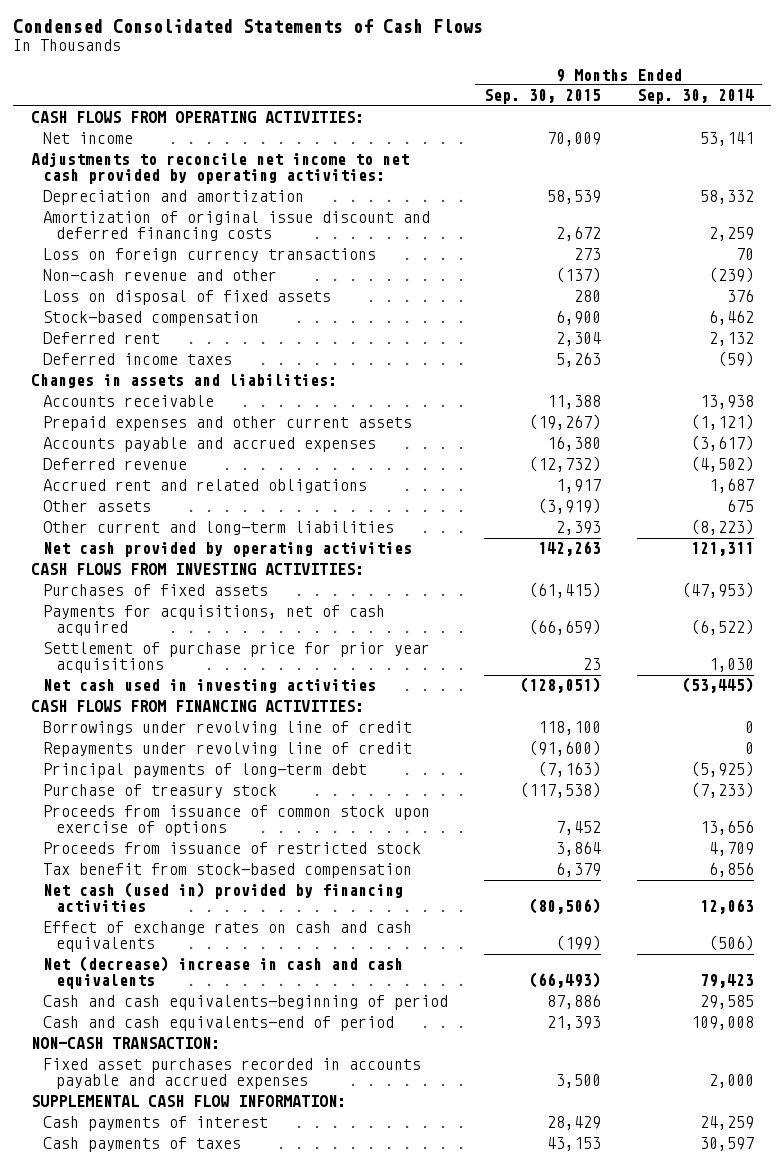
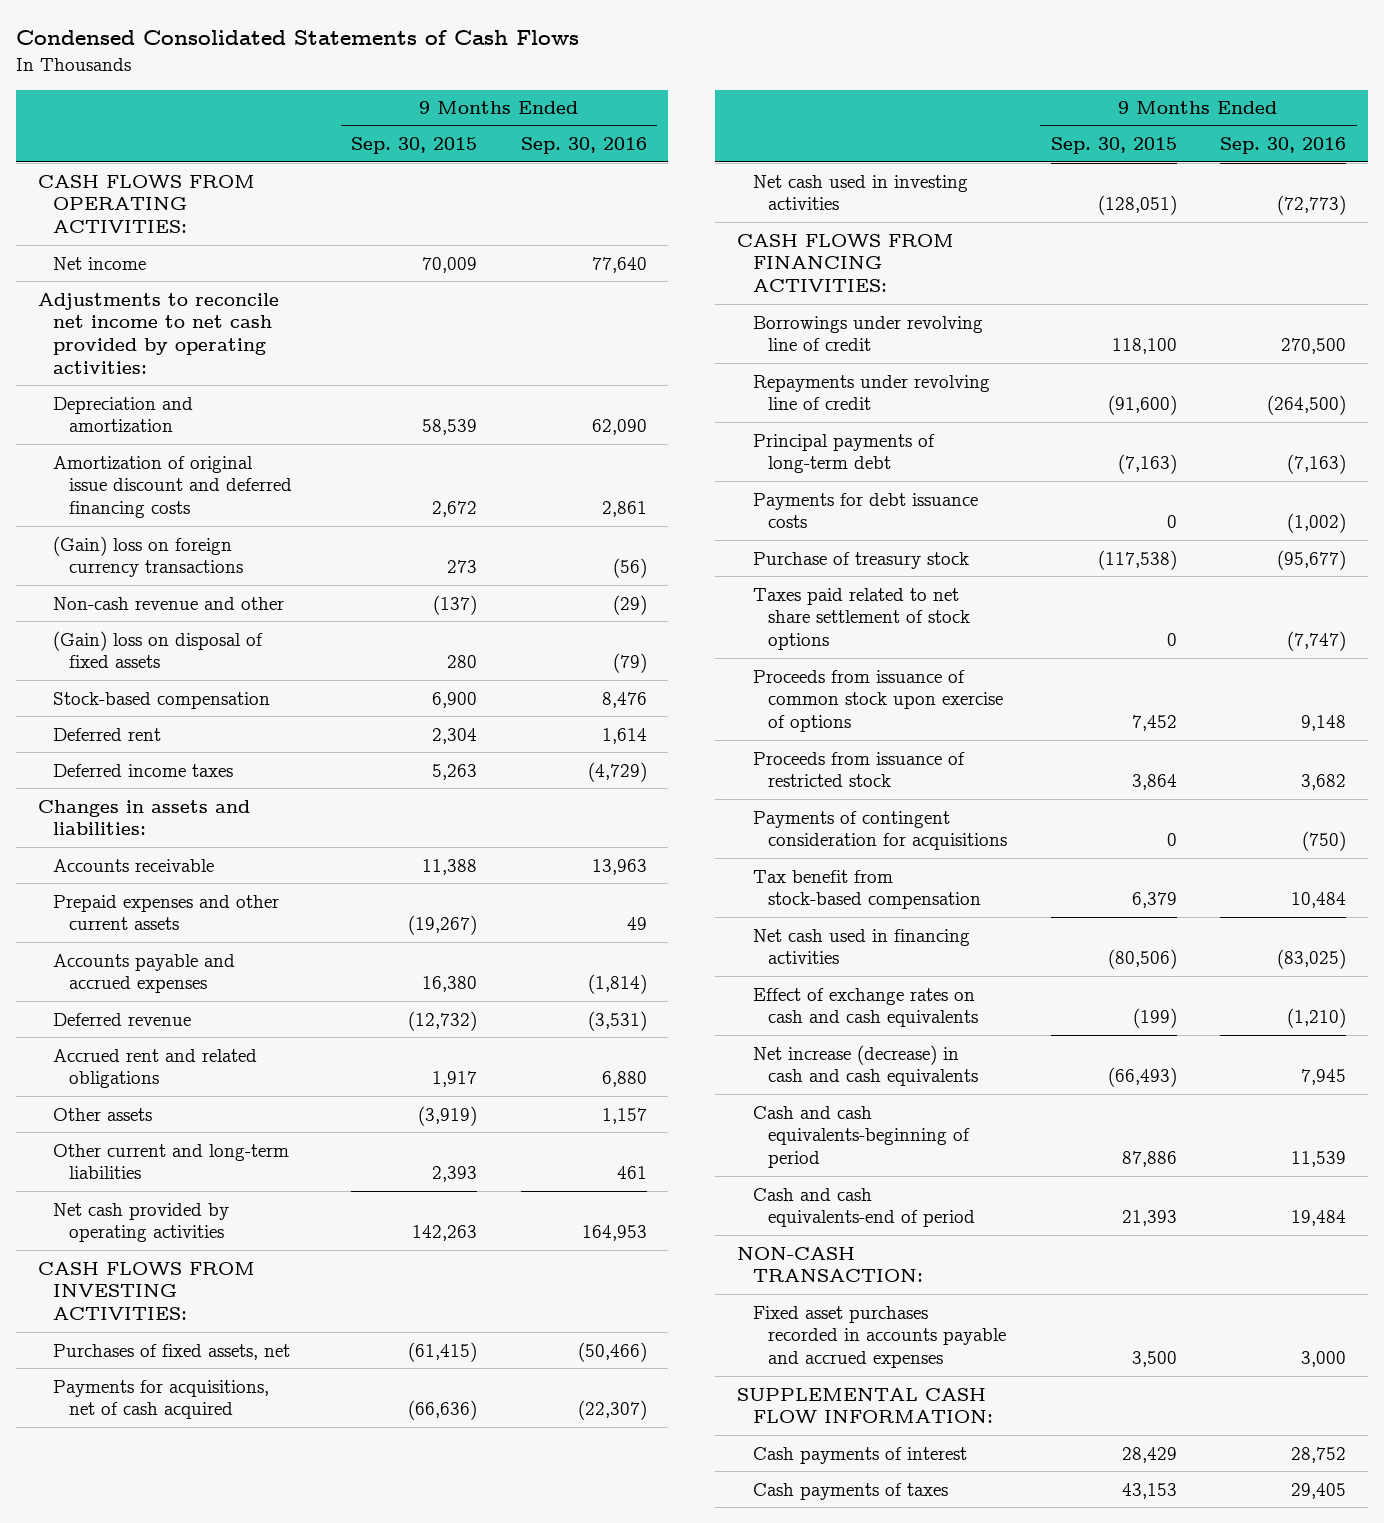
[636,89,754,105] Sep. 30, 2014 -> none
none -> [520,137,647,155] Sep. 30, 2016
[43,248,377,263] Loss on foreign currency transactions -> [53,535,244,578] (Gain) loss on foreign currency transactions
[43,290,332,306] Loss on disposal of fixed assets -> [53,630,264,669] (Gain) loss on disposal of fixed assets
[43,642,431,674] Settlement of purchase price for prior year acquisitions -> none
[43,584,269,597] Purchases of fixed assets -> [53,1343,291,1360] Purchases of fixed assets, net
[528,619,601,636] (66,659) -> [408,1400,478,1421] (66,636)
none -> [752,492,978,529] Payments for debt issuance costs
none -> [752,587,971,651] Taxes paid related to net share settlement of stock options
none -> [752,810,1008,851] Payments of contingent consideration for acquisitions
[43,882,404,913] Net cash (used in) provided by financing activities -> [752,928,970,965] Net cash used in financing activities
[43,956,404,990] Net (decrease) increase in cash and cash equivalents -> [752,1044,979,1087] Net increase (decrease) in cash and cash equivalents

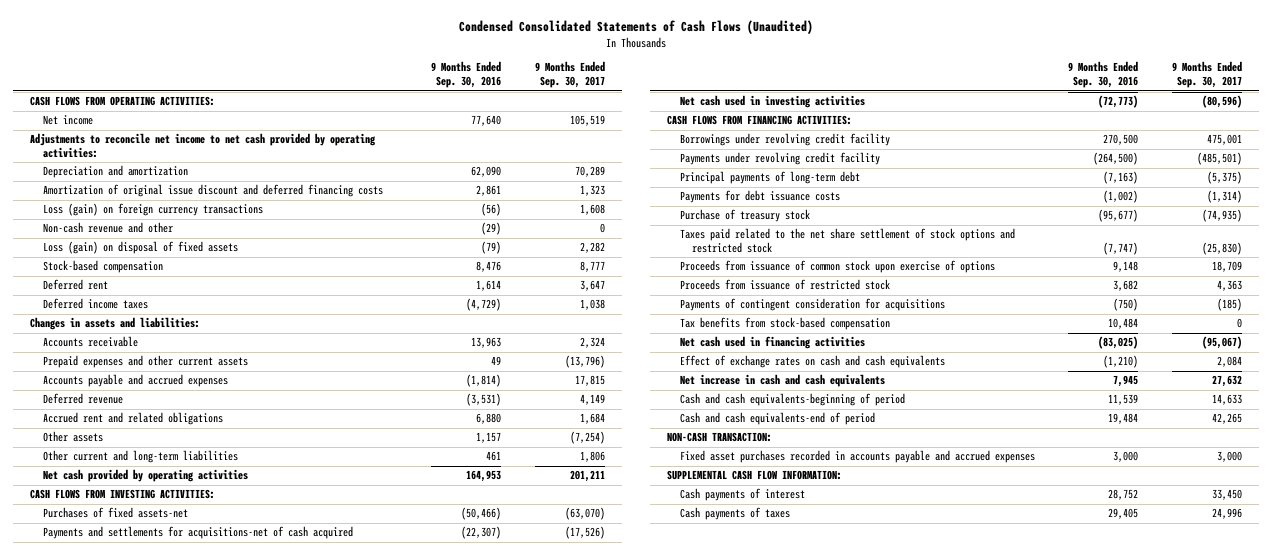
[16,30,580,46] Condensed Consolidated Statements of Cash Flows -> [458,20,813,35] Condensed Consolidated Statements of Cash Flows (Unaudited)
[351,137,478,155] Sep. 30, 2015 -> none
none -> [534,61,605,89] 9 Months Ended Sep. 30, 2017
[53,535,244,578] (Gain) loss on foreign currency transactions -> [42,203,263,217] Loss (gain) on foreign currency transactions
[53,630,264,669] (Gain) loss on disposal of fixed assets -> [42,241,238,255] Loss (gain) on disposal of fixed assets
[53,1343,291,1360] Purchases of fixed assets, net -> [42,507,188,519] Purchases of fixed assets-net
[53,1379,270,1420] Payments for acquisitions, net of cash acquired -> [42,526,353,540] Payments and settlements for acquisitions-net of cash acquired
[752,315,983,352] Borrowings under revolving line of credit -> [679,133,890,147] Borrowings under revolving credit facility
[752,374,990,411] Repayments under revolving line of credit -> [679,152,880,166] Payments under revolving credit facility
[752,587,971,651] Taxes paid related to net share settlement of stock options -> [679,228,1015,254] Taxes paid related to the net share settlement of stock options and restricted stock
[752,869,982,910] Tax benefit from stock-based compensation -> [679,317,890,331] Tax benefits from stock-based compensation
[752,1044,979,1087] Net increase (decrease) in cash and cash equivalents -> [679,374,885,388] Net increase in cash and cash equivalents

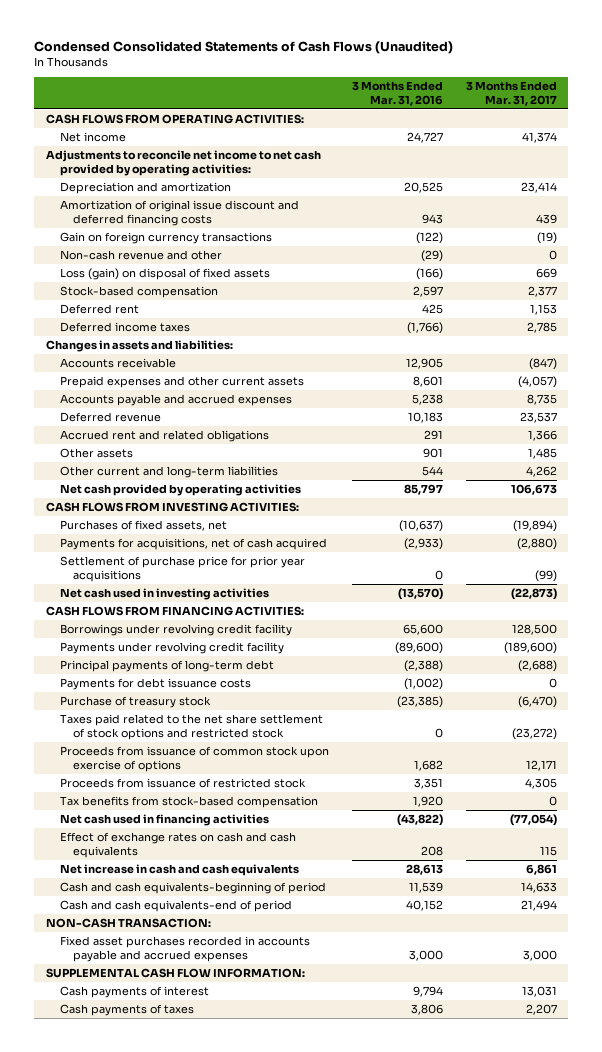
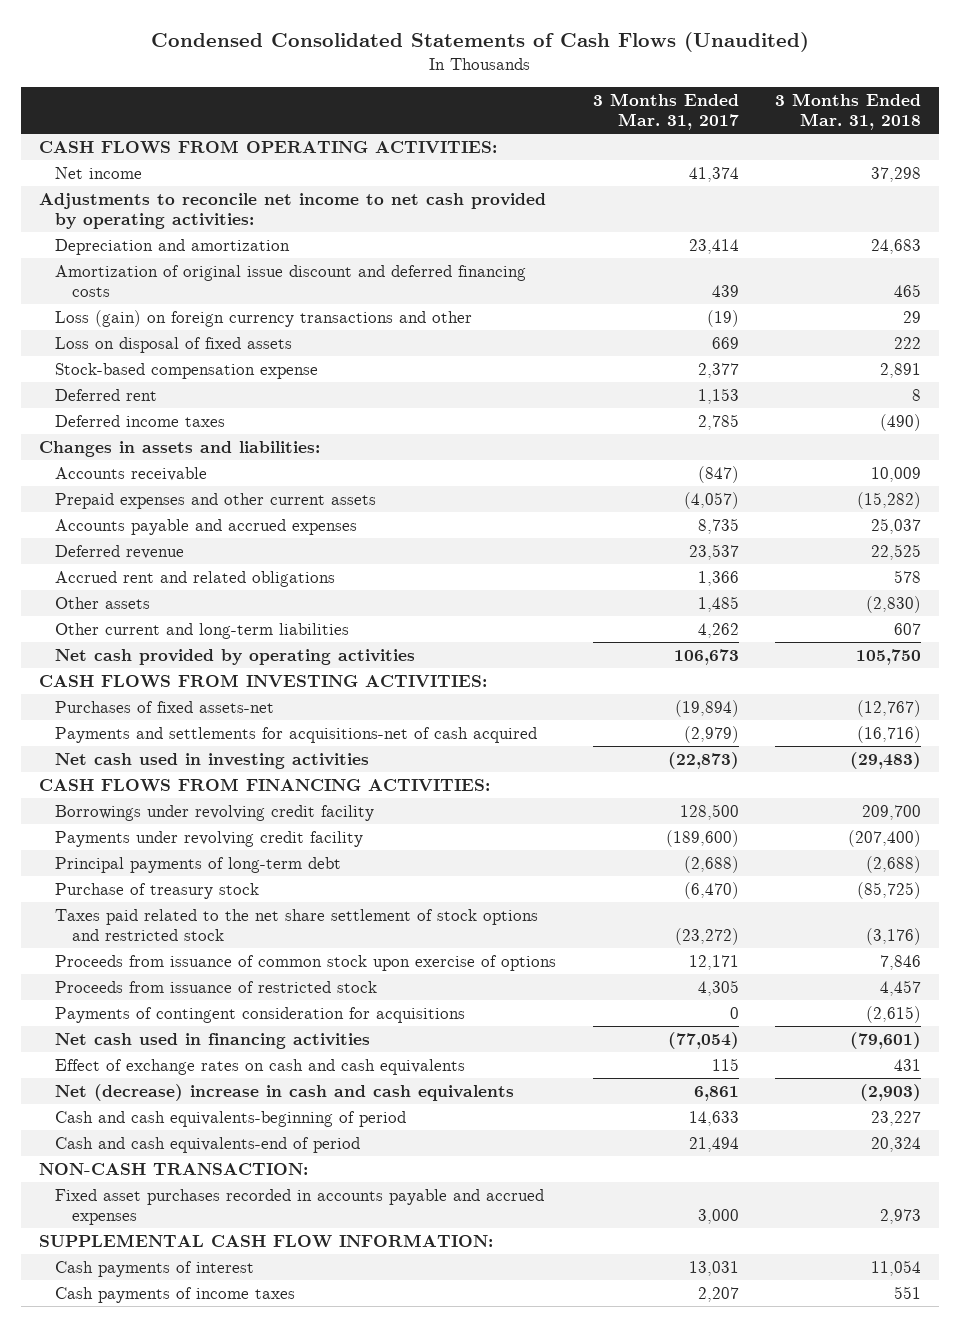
[351,80,443,106] 3 Months Ended Mar. 31, 2016 -> none
none -> [775,93,922,131] 3 Months Ended Mar. 31, 2018
[59,249,222,260] Non-cash revenue and other -> none
[59,231,272,244] Gain on foreign currency transactions -> [55,309,473,327] Loss (gain) on foreign currency transactions and other
[59,267,270,280] Loss (gain) on disposal of fixed assets -> [55,336,293,353] Loss on disposal of fixed assets
[59,285,218,298] Stock-based compensation -> [55,362,319,379] Stock-based compensation expense
[59,555,305,582] Settlement of purchase price for prior year acquisitions -> none
[59,519,227,531] Purchases of fixed assets, net -> [55,700,275,713] Purchases of fixed assets-net
[59,537,327,550] Payments for acquisitions, net of cash acquired -> [55,726,538,743] Payments and settlements for acquisitions-net of cash acquired
[516,537,557,550] (2,880) -> [683,725,739,743] (2,979)
[59,677,251,690] Payments for debt issuance costs -> none
[59,795,318,808] Tax benefits from stock-based compensation -> none
none -> [55,1006,466,1023] Payments of contingent consideration for acquisitions
[59,863,299,876] Net increase in cash and cash equivalents -> [55,1083,515,1101] Net (decrease) increase in cash and cash equivalents
[59,1003,194,1016] Cash payments of taxes -> [55,1286,296,1303] Cash payments of income taxes

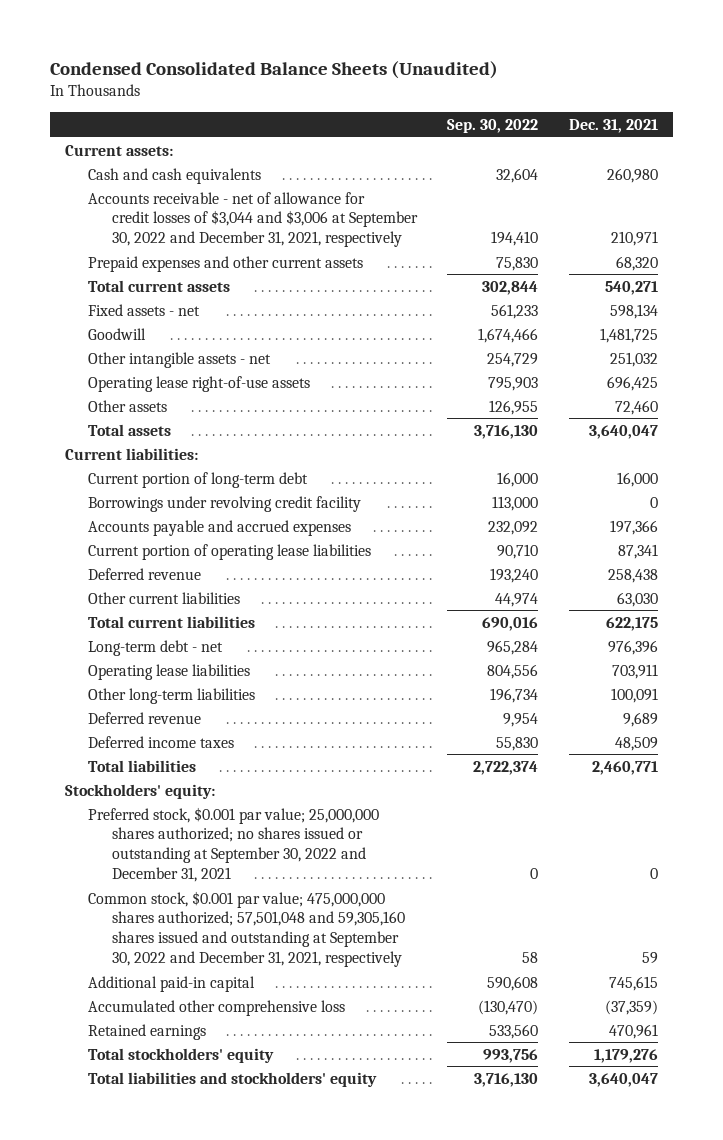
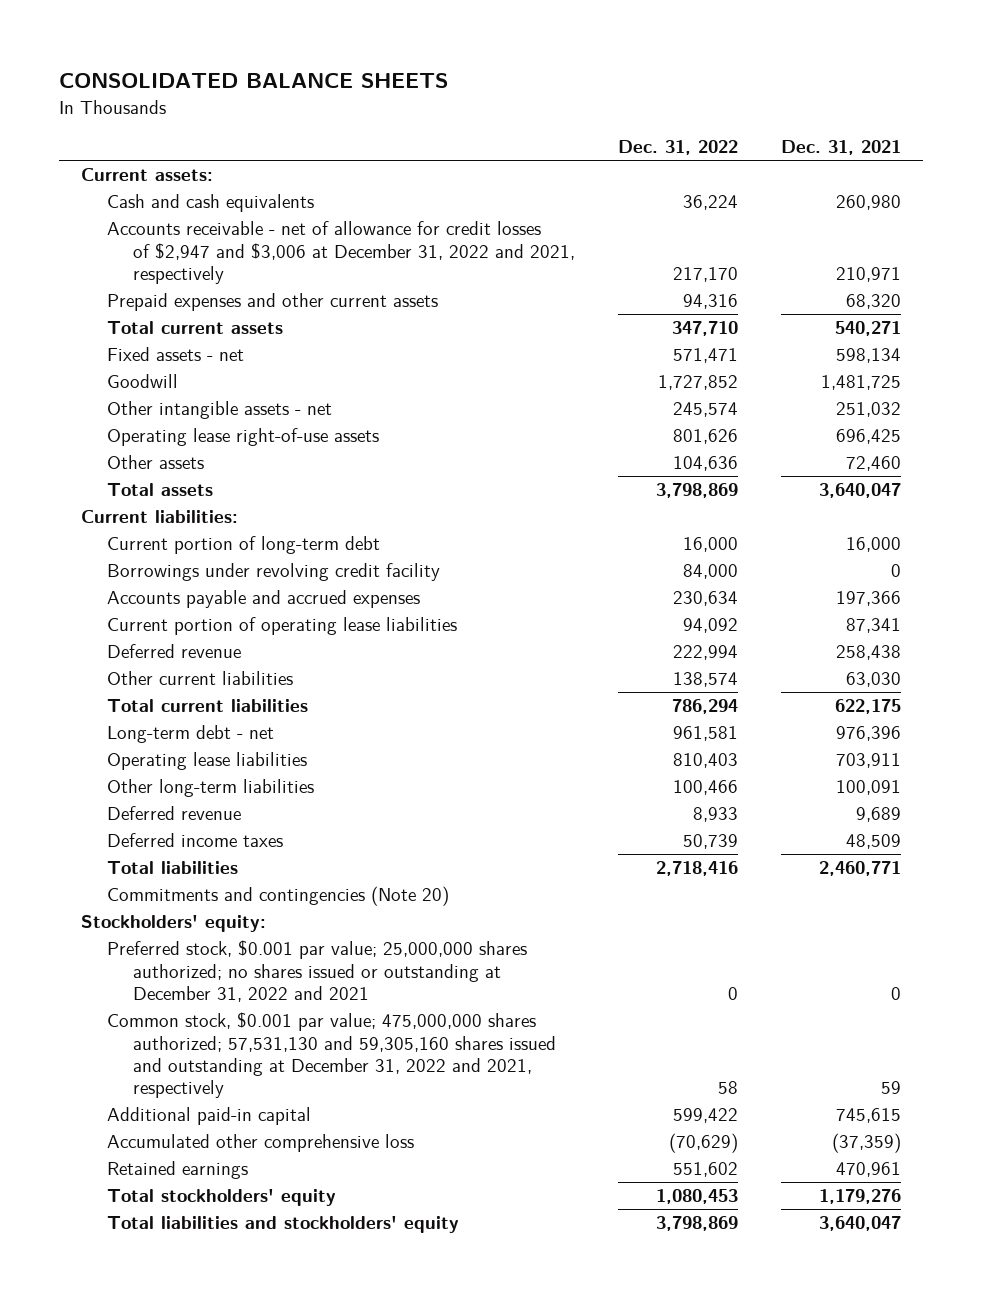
[49,60,498,79] Condensed Consolidated Balance Sheets (Unaudited) -> [59,73,449,89] CONSOLIDATED BALANCE SHEETS
[447,119,539,134] Sep. 30, 2022 -> none
none -> [618,140,739,156] Dec. 31, 2022
[88,191,418,248] Accounts receivable - net of allowance for credit losses of $3,044 and $3,006 at September 30, 2022 and December 31, 2021, respectively -> [106,221,575,284] Accounts receivable - net of allowance for credit losses of $2,947 and $3,006 at December 31, 2022 and 2021, respectively
none -> [106,886,449,907] Commitments and contingencies (Note 20)
[88,806,380,883] Preferred stock, $0.001 par value; 25,000,000 shares authorized; no shares issued or outstanding at September 30, 2022 and December 31, 2021 -> [106,940,527,1002] Preferred stock, $0.001 par value; 25,000,000 shares authorized; no shares issued or outstanding at December 31, 2022 and 2021
[88,890,405,968] Common stock, $0.001 par value; 475,000,000 shares authorized; 57,501,048 and 59,305,160 shares issued and outstanding at September 30, 2022 and December 31, 2021, respectively -> [106,1012,556,1099] Common stock, $0.001 par value; 475,000,000 shares authorized; 57,531,130 and 59,305,160 shares issued and outstanding at December 31, 2022 and 2021, respectively

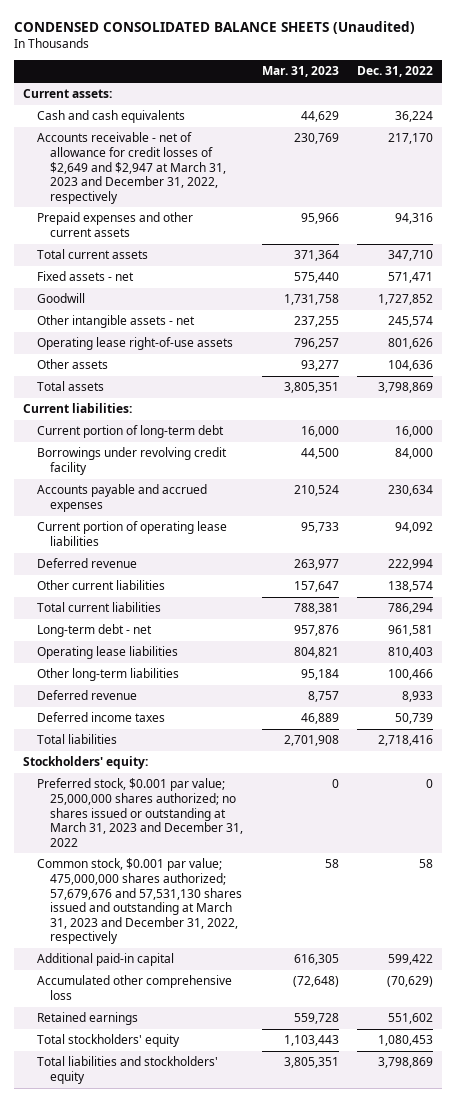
[59,73,449,89] CONSOLIDATED BALANCE SHEETS -> [13,20,415,34] CONDENSED CONSOLIDATED BALANCE SHEETS (Unaudited)
[781,140,902,156] Dec. 31, 2021 -> none
none -> [261,66,339,78] Mar. 31, 2023
[106,221,575,284] Accounts receivable - net of allowance for credit losses of $2,947 and $3,006 at December 31, 2022 and 2021, respectively -> [36,132,227,204] Accounts receivable - net of allowance for credit losses of $2,649 and $2,947 at March 31, 2023 and December 31, 2022, respectively
[106,886,449,907] Commitments and contingencies (Note 20) -> none
[106,940,527,1002] Preferred stock, $0.001 par value; 25,000,000 shares authorized; no shares issued or outstanding at December 31, 2022 and 2021 -> [36,778,244,847] Preferred stock, $0.001 par value; 25,000,000 shares authorized; no shares issued or outstanding at March 31, 2023 and December 31, 2022
[106,1012,556,1099] Common stock, $0.001 par value; 475,000,000 shares authorized; 57,531,130 and 59,305,160 shares issued and outstanding at December 31, 2022 and 2021, respectively -> [36,858,243,945] Common stock, $0.001 par value; 475,000,000 shares authorized; 57,679,676 and 57,531,130 shares issued and outstanding at March 31, 2023 and December 31, 2022, respectively

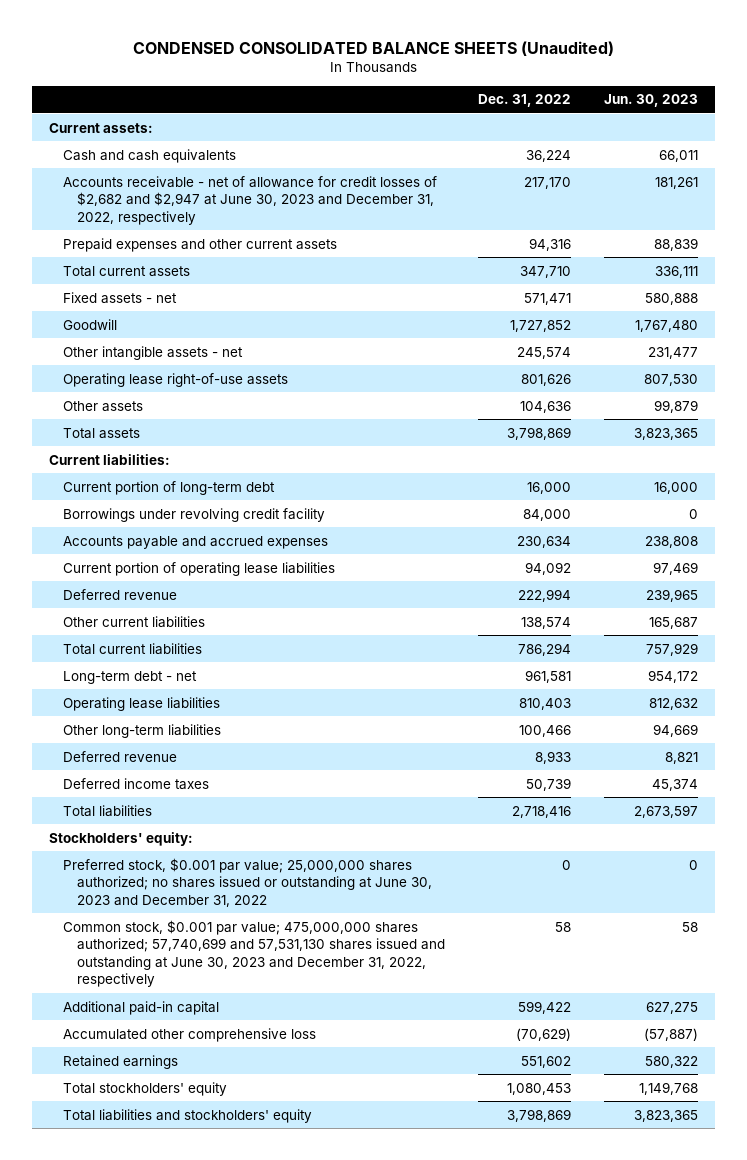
[261,66,339,78] Mar. 31, 2023 -> none
none -> [604,94,699,108] Jun. 30, 2023
[36,132,227,204] Accounts receivable - net of allowance for credit losses of $2,649 and $2,947 at March 31, 2023 and December 31, 2022, respectively -> [62,175,437,225] Accounts receivable - net of allowance for credit losses of $2,682 and $2,947 at June 30, 2023 and December 31, 2022, respectively
[36,778,244,847] Preferred stock, $0.001 par value; 25,000,000 shares authorized; no shares issued or outstanding at March 31, 2023 and December 31, 2022 -> [62,857,432,907] Preferred stock, $0.001 par value; 25,000,000 shares authorized; no shares issued or outstanding at June 30, 2023 and December 31, 2022
[36,858,243,945] Common stock, $0.001 par value; 475,000,000 shares authorized; 57,679,676 and 57,531,130 shares issued and outstanding at March 31, 2023 and December 31, 2022, respectively -> [62,919,445,988] Common stock, $0.001 par value; 475,000,000 shares authorized; 57,740,699 and 57,531,130 shares issued and outstanding at June 30, 2023 and December 31, 2022, respectively

